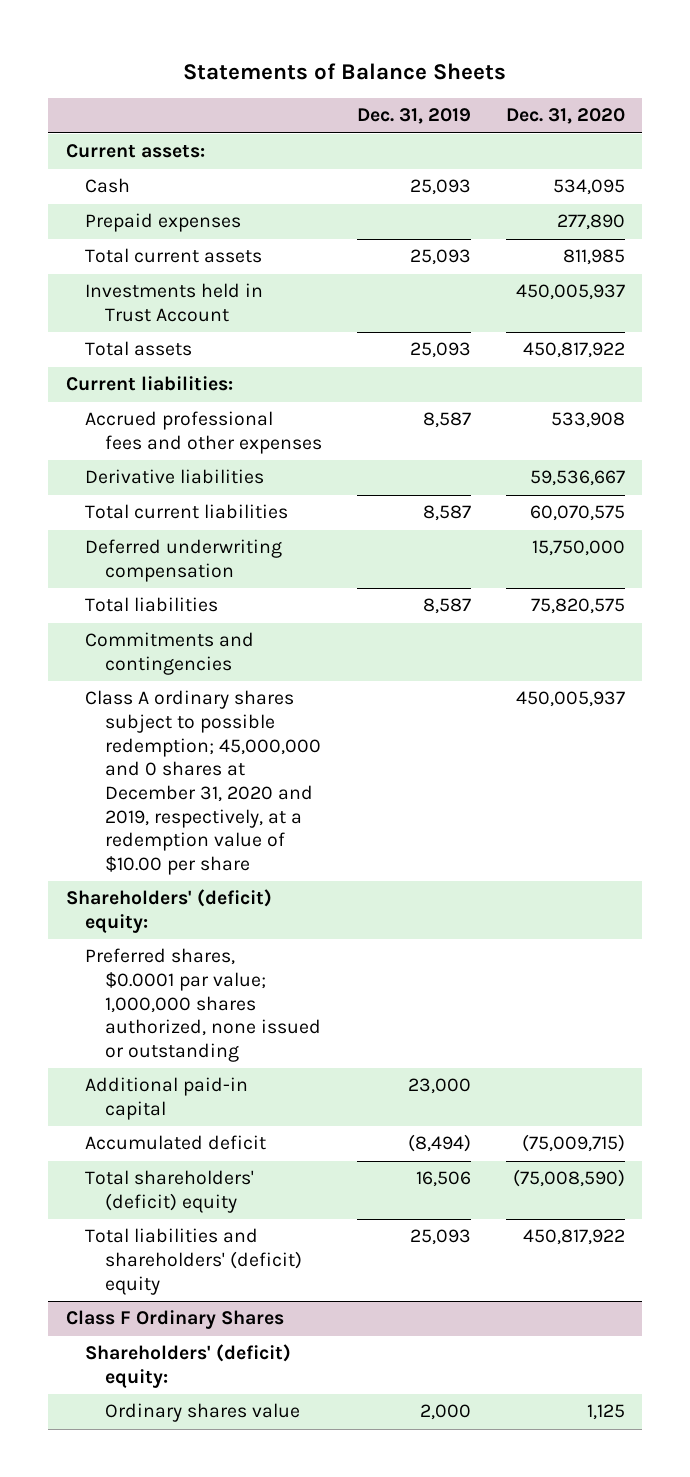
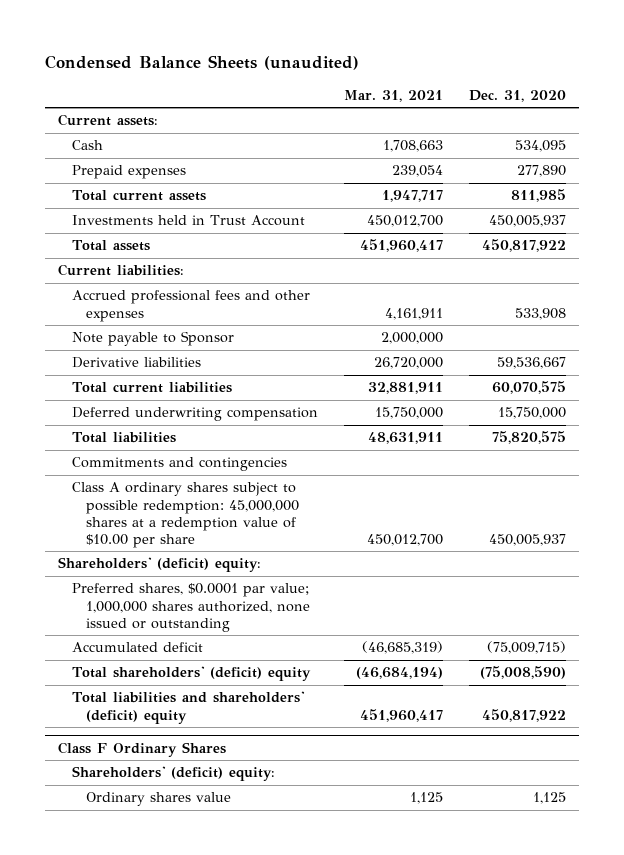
[183,62,507,80] Statements of Balance Sheets -> [45,55,360,71] Condensed Balance Sheets (unaudited)
[356,108,471,125] Dec. 31, 2019 -> none
none -> [343,90,443,103] Mar. 31, 2021
none -> [72,331,235,347] Note payable to Sponsor
[85,690,322,876] Class A ordinary shares subject to possible redemption; 45,000,000 and 0 shares at December 31, 2020 and 2019, respectively, at a redemption value of $10.00 per share -> [72,482,300,549] Class A ordinary shares subject to possible redemption: 45,000,000 shares at a redemption value of $10.00 per share
[85,1077,249,1121] Additional paid-in capital -> none

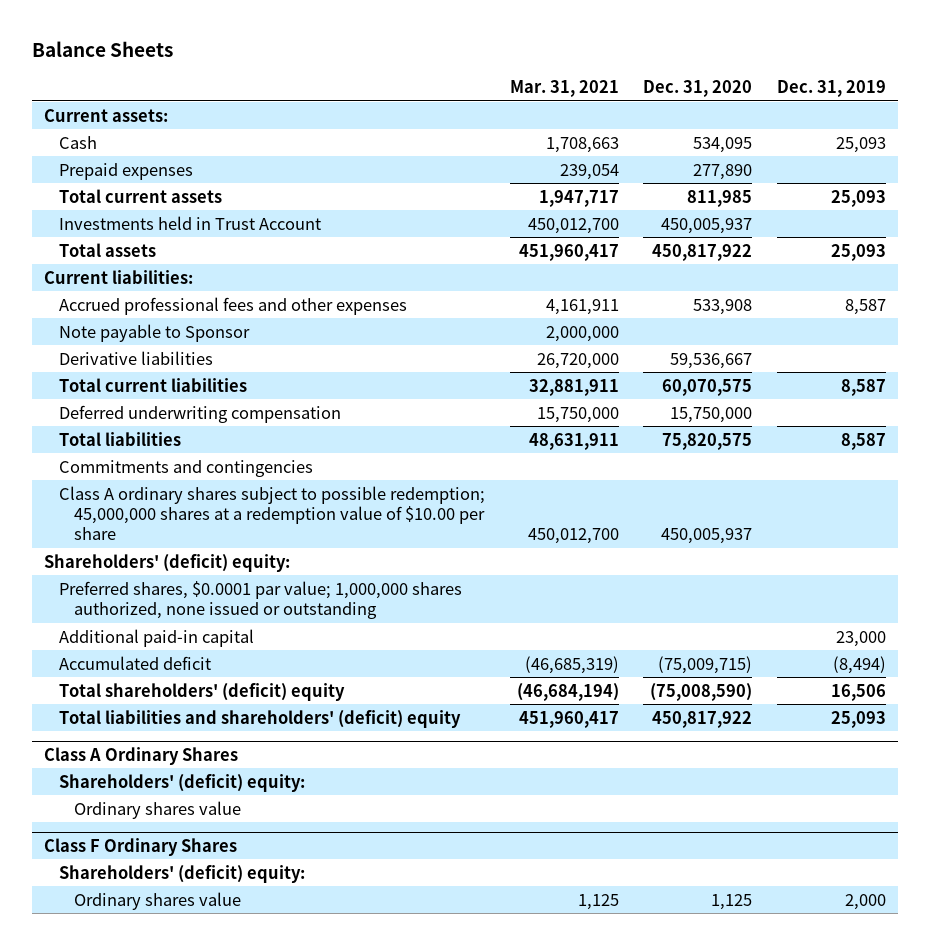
[45,55,360,71] Condensed Balance Sheets (unaudited) -> [31,41,173,58] Balance Sheets
none -> [776,79,886,97] Dec. 31, 2019
[72,482,300,549] Class A ordinary shares subject to possible redemption: 45,000,000 shares at a redemption value of $10.00 per share -> [59,485,486,541] Class A ordinary shares subject to possible redemption; 45,000,000 shares at a redemption value of $10.00 per share
none -> [59,628,255,647] Additional paid-in capital
none -> [44,746,239,765] Class A Ordinary Shares
none -> [59,773,306,792] Shareholders' (deficit) equity:
none -> [74,800,242,819] Ordinary shares value

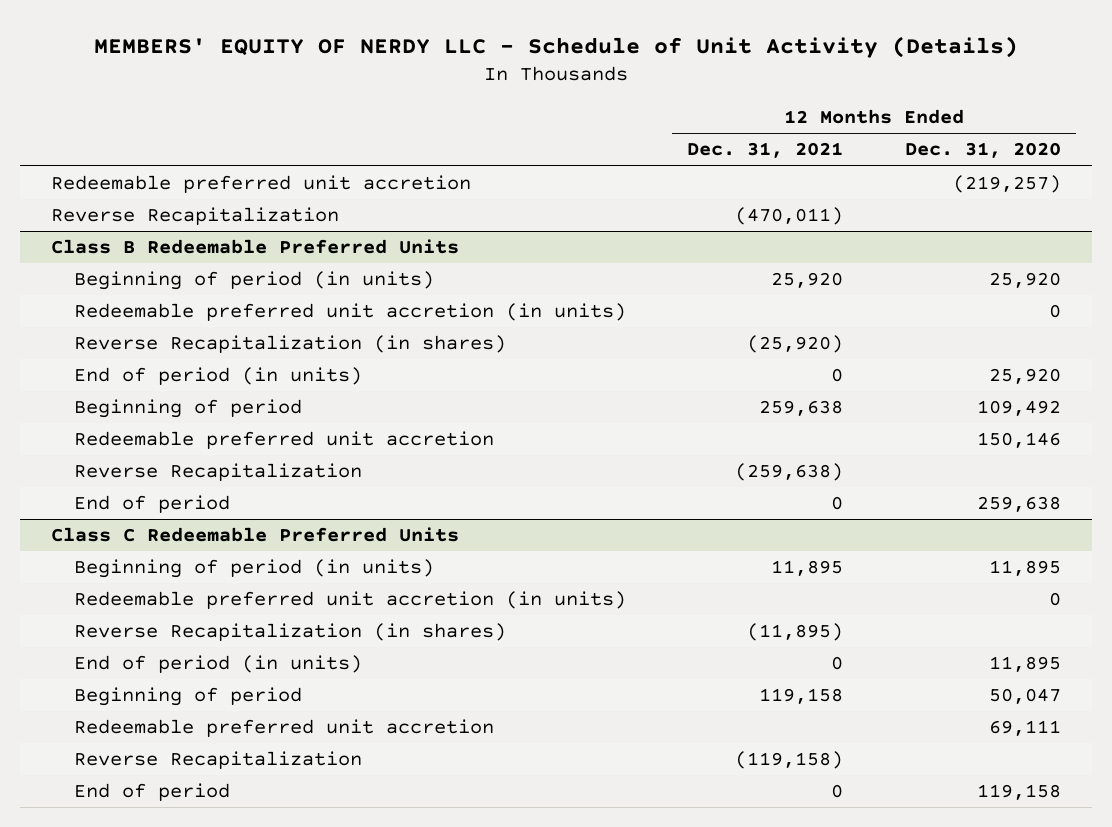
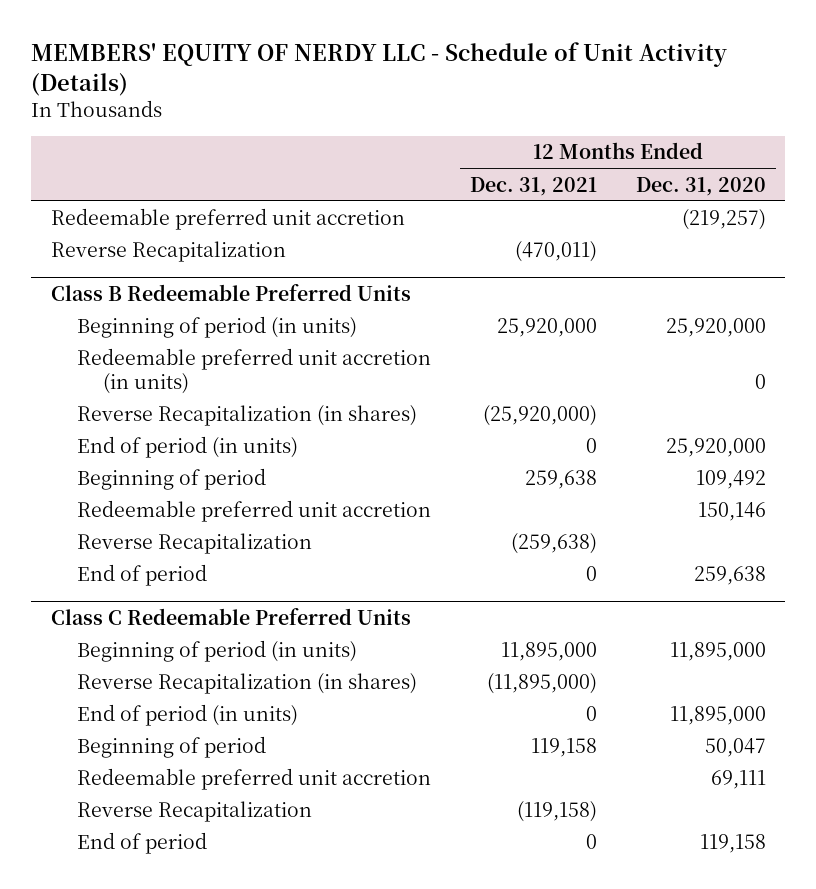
[771,272,844,289] 25,920 -> [496,318,597,338] 25,920,000
[989,272,1062,289] 25,920 -> [665,318,766,338] 25,920,000
[747,335,844,354] (25,920) -> [482,405,597,427] (25,920,000)
[989,368,1062,385] 25,920 -> [665,438,766,458] 25,920,000
[73,591,626,610] Redeemable preferred unit accretion (in units) -> none
[771,560,844,577] 11,895 -> [500,642,597,662] 11,895,000
[989,560,1062,577] 11,895 -> [669,642,766,662] 11,895,000
[747,623,844,642] (11,895) -> [486,673,597,695] (11,895,000)
[989,656,1062,673] 11,895 -> [669,706,766,726] 11,895,000

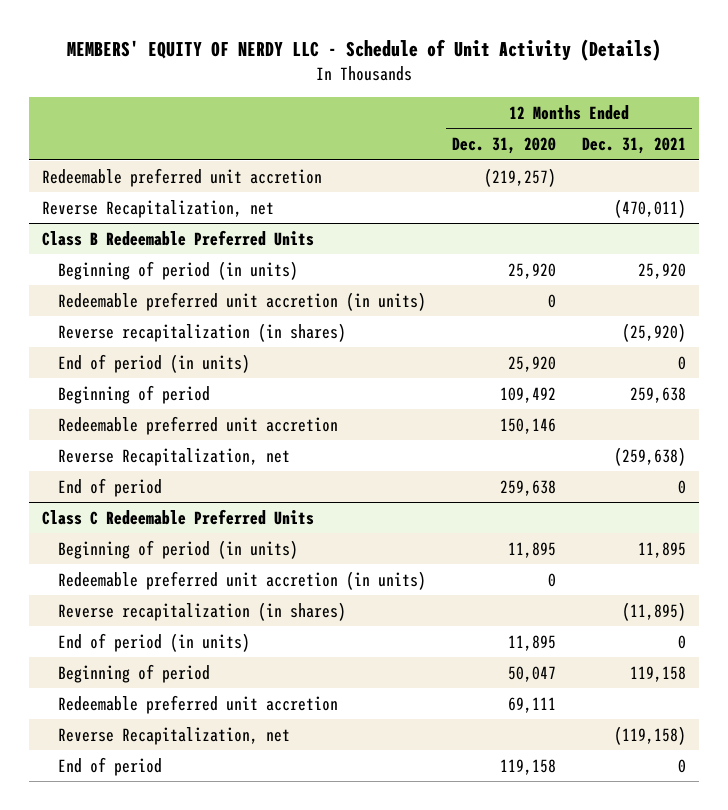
[50,241,286,263] Reverse Recapitalization -> [41,199,274,218] Reverse Recapitalization, net
[496,318,597,338] 25,920,000 -> [637,262,686,279] 25,920
[665,318,766,338] 25,920,000 -> [508,262,557,279] 25,920
[76,405,417,427] Reverse Recapitalization (in shares) -> [58,322,347,342] Reverse recapitalization (in shares)
[482,405,597,427] (25,920,000) -> [621,322,686,342] (25,920)
[665,438,766,458] 25,920,000 -> [508,355,557,372] 25,920
[76,533,312,555] Reverse Recapitalization -> [58,447,291,466] Reverse Recapitalization, net
[500,642,597,662] 11,895,000 -> [637,541,686,558] 11,895
[669,642,766,662] 11,895,000 -> [508,541,557,558] 11,895
none -> [58,570,427,590] Redeemable preferred unit accretion (in units)
[76,673,417,695] Reverse Recapitalization (in shares) -> [58,601,347,621] Reverse recapitalization (in shares)
[486,673,597,695] (11,895,000) -> [621,601,686,621] (11,895)
[669,706,766,726] 11,895,000 -> [508,634,557,651] 11,895
[76,801,312,823] Reverse Recapitalization -> [58,726,291,745] Reverse Recapitalization, net

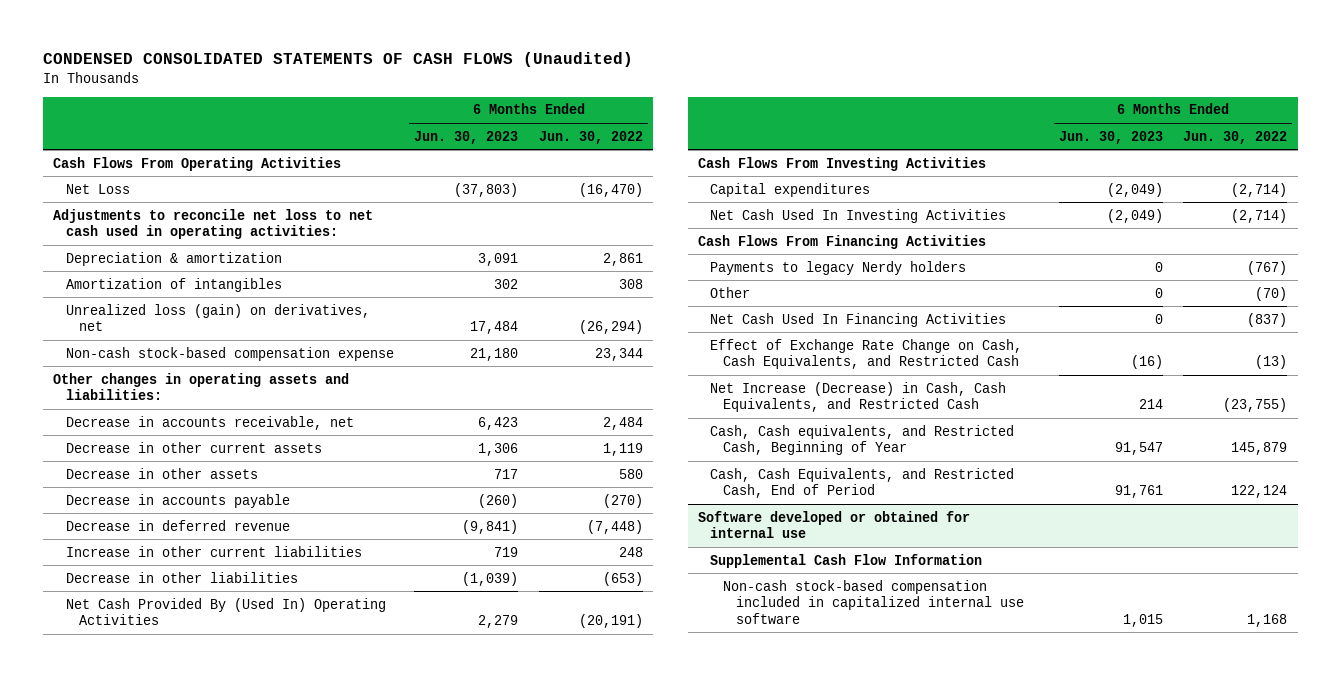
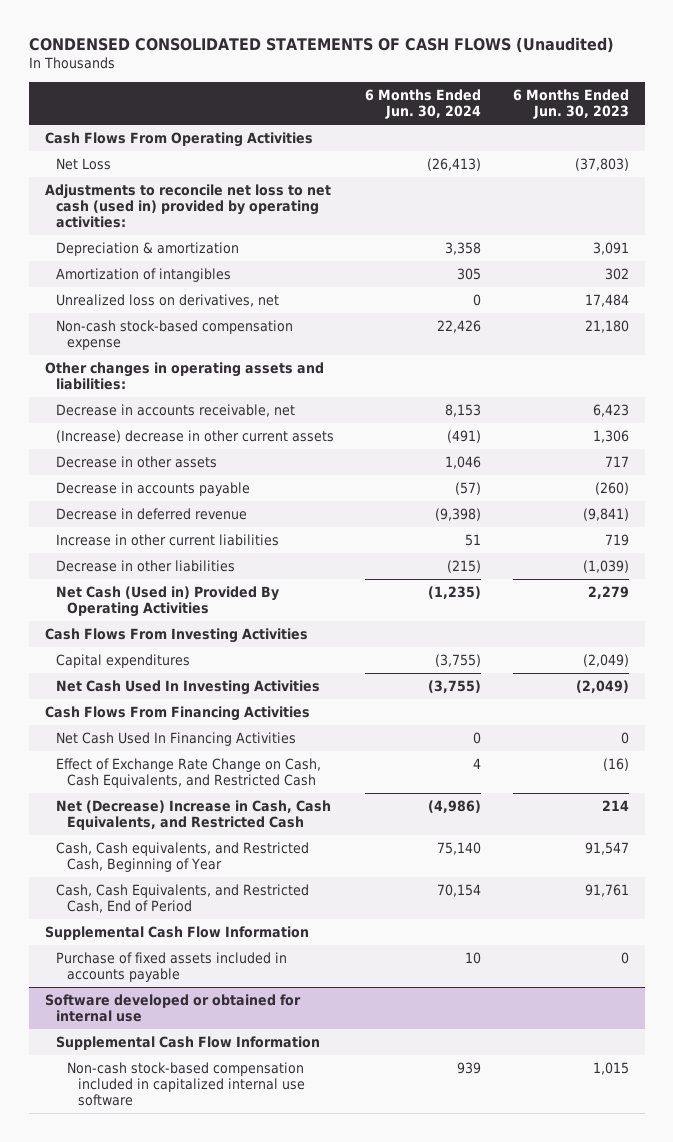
[538,130,643,144] Jun. 30, 2022 -> none
none -> [365,89,482,120] 6 Months Ended Jun. 30, 2024
[53,208,374,240] Adjustments to reconcile net loss to net cash used in operating activities: -> [44,184,331,228] Adjustments to reconcile net loss to net cash (used in) provided by operating activities:
[66,303,371,332] Unrealized loss (gain) on derivatives, net -> [55,294,279,308] Unrealized loss on derivatives, net
[66,441,323,453] Decrease in other current assets -> [55,430,334,444] (Increase) decrease in other current assets
[66,597,387,626] Net Cash Provided By (Used In) Operating Activities -> [55,586,279,618] Net Cash (Used in) Provided By Operating Activities
[710,260,967,275] Payments to legacy Nerdy holders -> none
[710,286,751,298] Other -> none
[710,381,1007,413] Net Increase (Decrease) in Cash, Cash Equivalents, and Restricted Cash -> [55,800,331,831] Net (Decrease) Increase in Cash, Cash Equivalents, and Restricted Cash
none -> [44,926,309,941] Supplemental Cash Flow Information
none -> [55,952,287,983] Purchase of fixed assets included in accounts payable

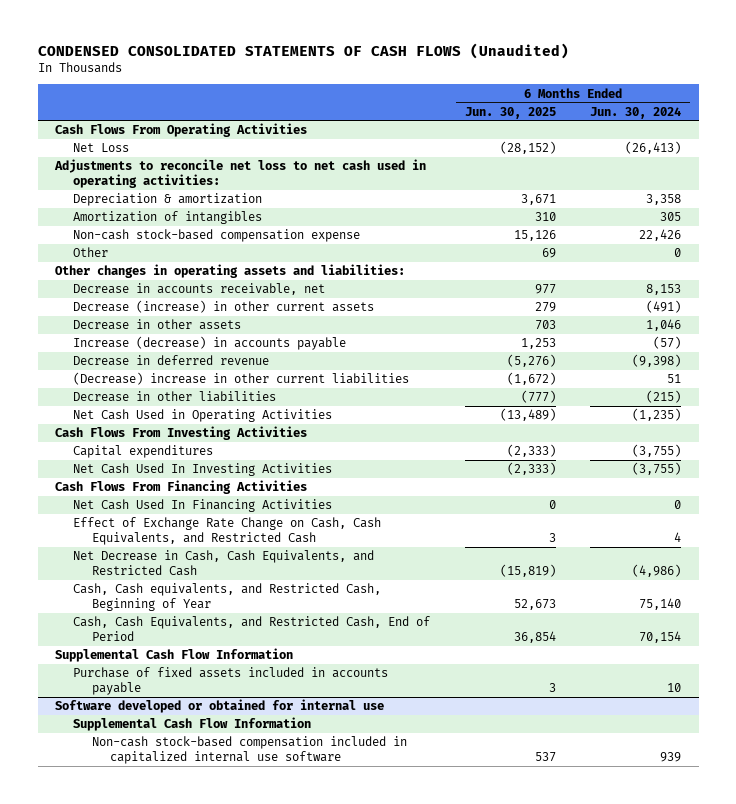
[512,89,629,120] 6 Months Ended Jun. 30, 2023 -> none
none -> [464,106,556,119] Jun. 30, 2025
[44,184,331,228] Adjustments to reconcile net loss to net cash (used in) provided by operating activities: -> [53,159,426,189] Adjustments to reconcile net loss to net cash used in operating activities:
[55,294,279,308] Unrealized loss on derivatives, net -> none
none -> [73,247,109,258] Other
[55,430,334,444] (Increase) decrease in other current assets -> [73,300,375,314] Decrease (increase) in other current assets
[55,482,250,497] Decrease in accounts payable -> [73,336,347,351] Increase (decrease) in accounts payable
[55,534,279,547] Increase in other current liabilities -> [73,372,410,386] (Decrease) increase in other current liabilities
[55,586,279,618] Net Cash (Used in) Provided By Operating Activities -> [73,409,333,423] Net Cash Used in Operating Activities
[55,800,331,831] Net (Decrease) Increase in Cash, Cash Equivalents, and Restricted Cash -> [73,550,375,577] Net Decrease in Cash, Cash Equivalents, and Restricted Cash

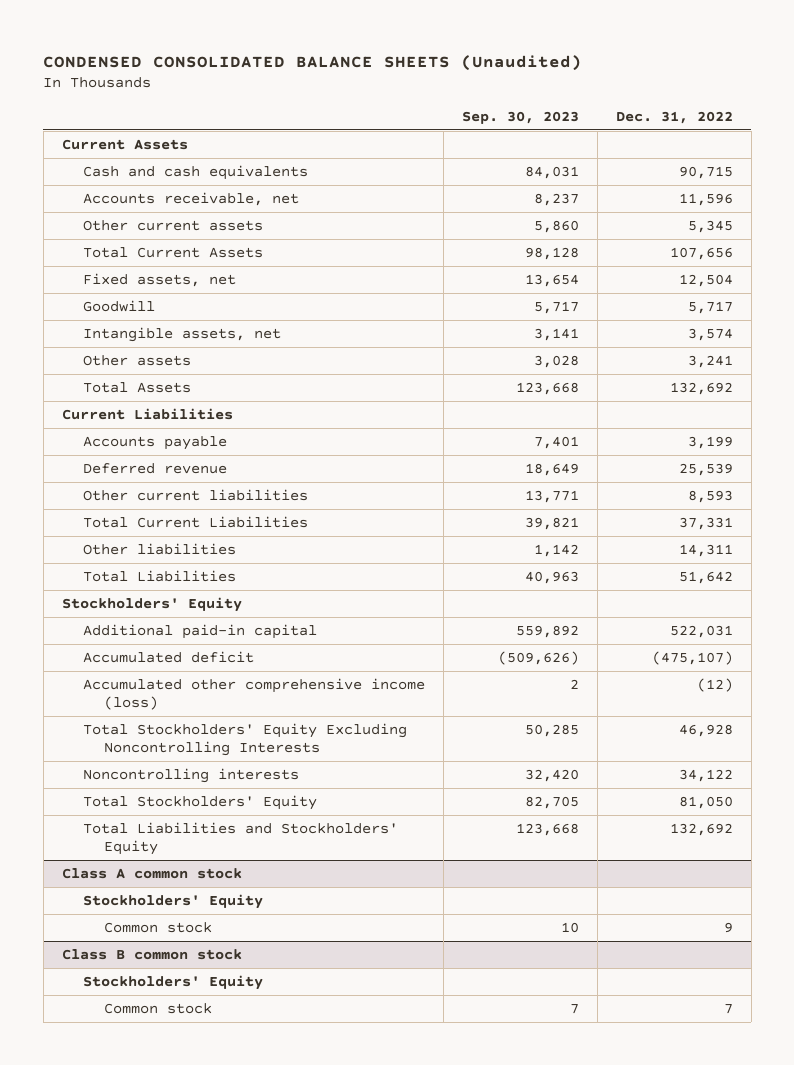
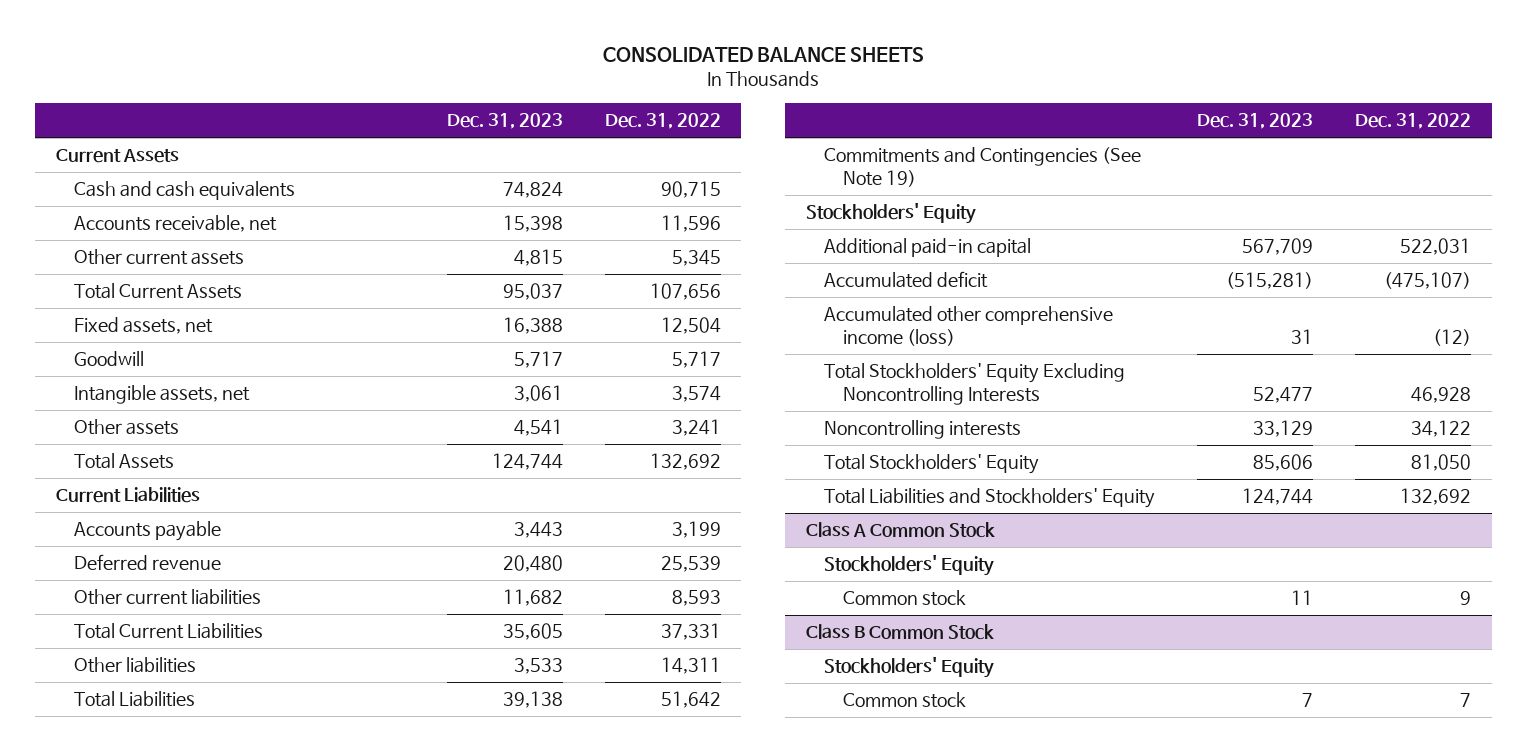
[43,54,583,71] CONDENSED CONSOLIDATED BALANCE SHEETS (Unaudited) -> [603,46,925,62] CONSOLIDATED BALANCE SHEETS
[461,110,579,124] Sep. 30, 2023 -> none
none -> [446,113,563,130] Dec. 31, 2023
none -> [824,147,1142,188] Commitments and Contingencies (See Note 19)
[61,867,242,879] Class A common stock -> [805,522,995,539] Class A Common Stock
[61,948,242,960] Class B common stock -> [805,624,994,641] Class B Common Stock

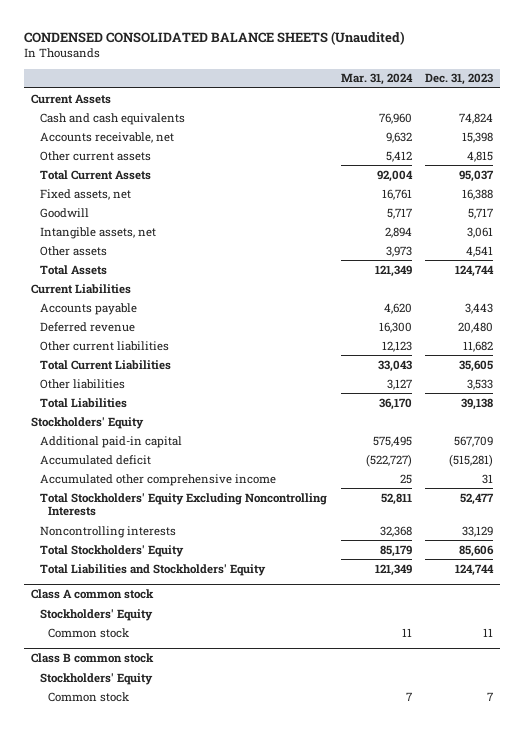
[603,46,925,62] CONSOLIDATED BALANCE SHEETS -> [24,30,406,45] CONDENSED CONSOLIDATED BALANCE SHEETS (Unaudited)
[604,113,721,130] Dec. 31, 2022 -> none
none -> [340,73,413,86] Mar. 31, 2024
[824,147,1142,188] Commitments and Contingencies (See Note 19) -> none
[824,306,1114,347] Accumulated other comprehensive income (loss) -> [39,473,276,486] Accumulated other comprehensive income
[805,522,995,539] Class A Common Stock -> [31,589,155,600] Class A common stock
[805,624,994,641] Class B Common Stock -> [31,653,155,664] Class B common stock

